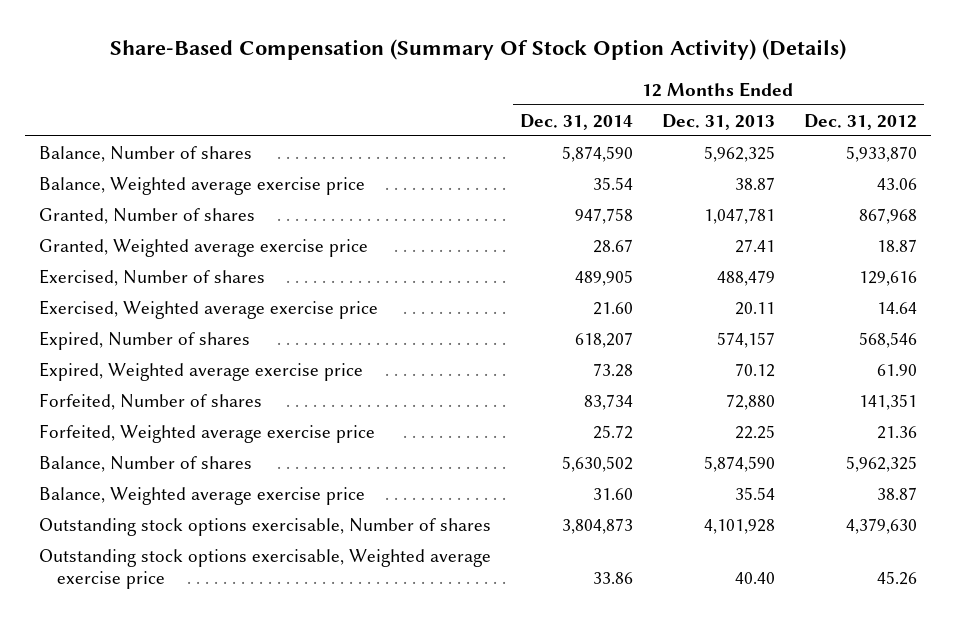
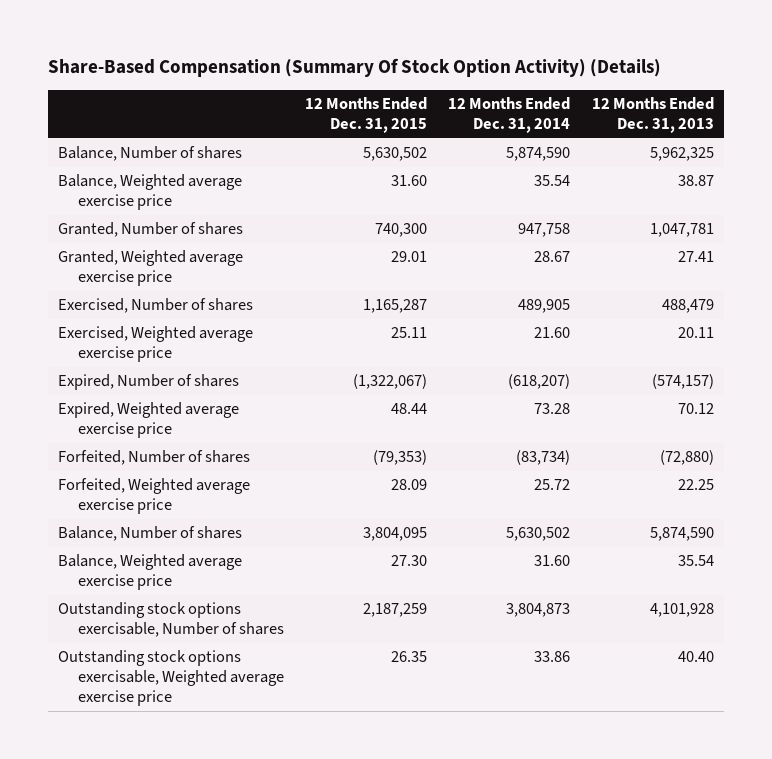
[803,113,917,130] Dec. 31, 2012 -> none
none -> [305,97,428,134] 12 Months Ended Dec. 31, 2015
[575,331,634,348] 618,207 -> [508,374,571,390] (618,207)
[716,331,775,348] 574,157 -> [651,374,714,390] (574,157)
[584,393,634,410] 83,734 -> [516,450,571,466] (83,734)
[725,393,775,410] 72,880 -> [659,450,714,466] (72,880)

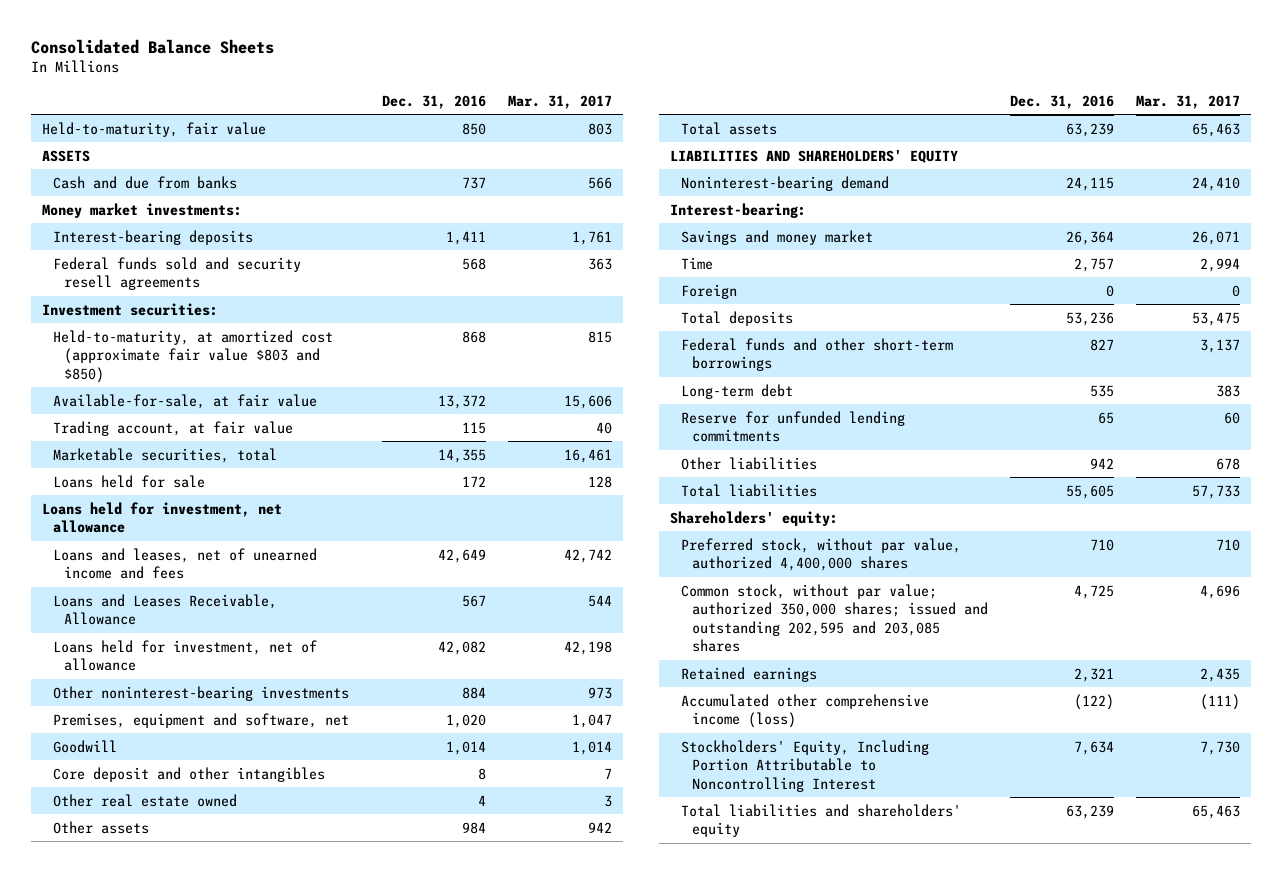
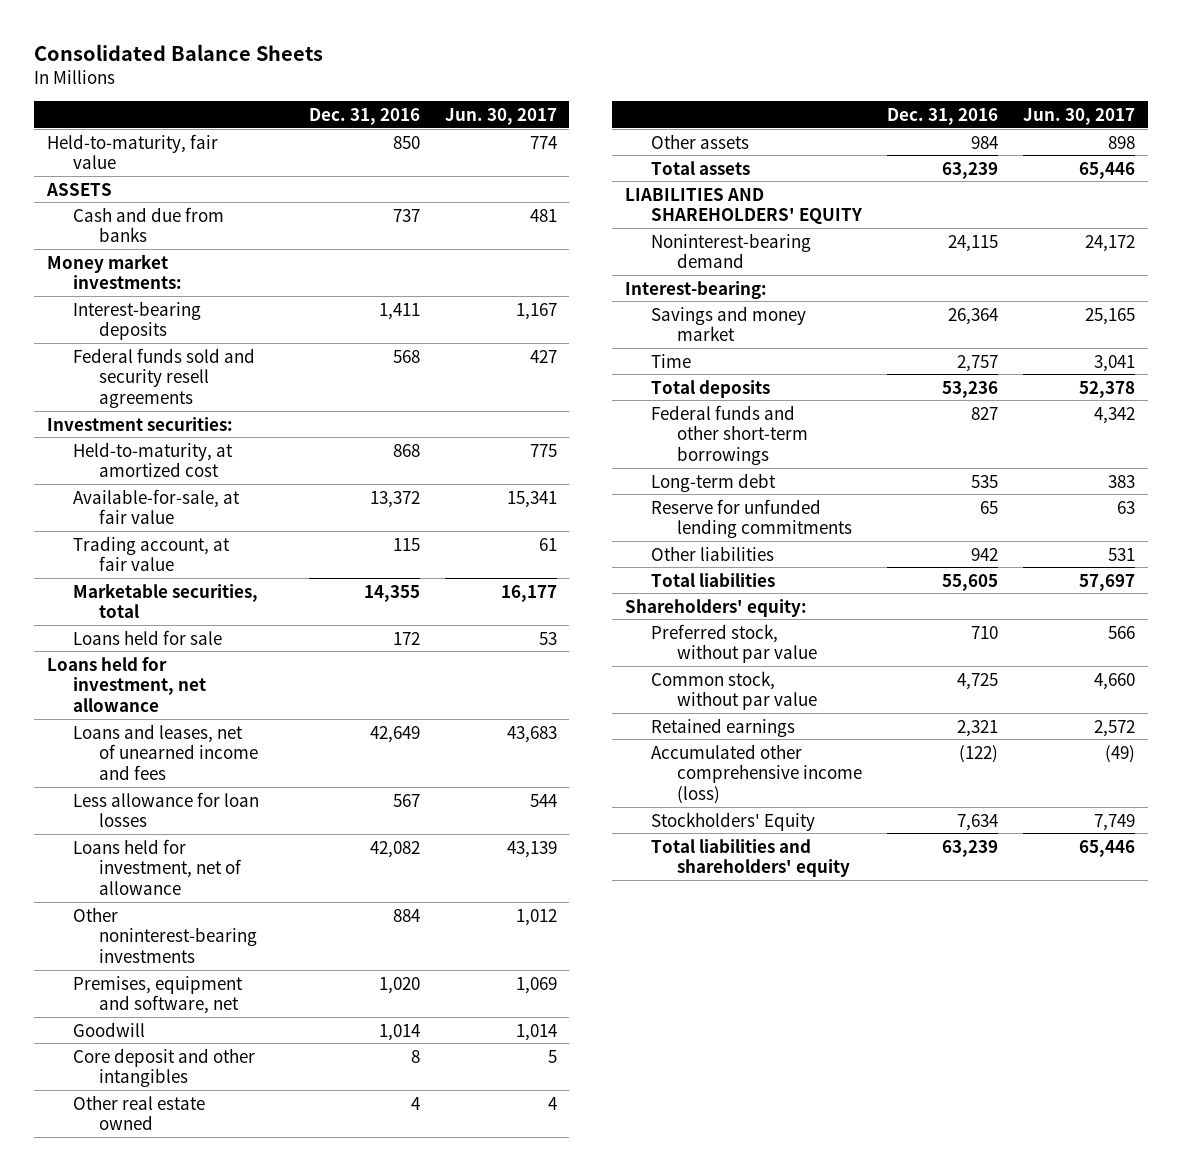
[507,94,612,109] Mar. 31, 2017 -> none
none -> [444,107,557,125] Jun. 30, 2017
[52,329,333,383] Held-to-maturity, at amortized cost (approximate fair value $803 and $850) -> [72,441,233,478] Held-to-maturity, at amortized cost
[52,593,277,626] Loans and Leases Receivable, Allowance -> [72,791,259,828] Less allowance for loan losses
[681,283,738,299] Foreign -> none
[681,537,962,572] Preferred stock, without par value, authorized 4,400,000 shares -> [651,623,818,664] Preferred stock, without par value
[681,583,989,653] Common stock, without par value; authorized 350,000 shares; issued and outstanding 202,595 and 203,085 shares -> [651,670,818,711] Common stock, without par value
[681,739,930,792] Stockholders' Equity, Including Portion Attributable to Noncontrolling Interest -> [651,811,816,831] Stockholders' Equity

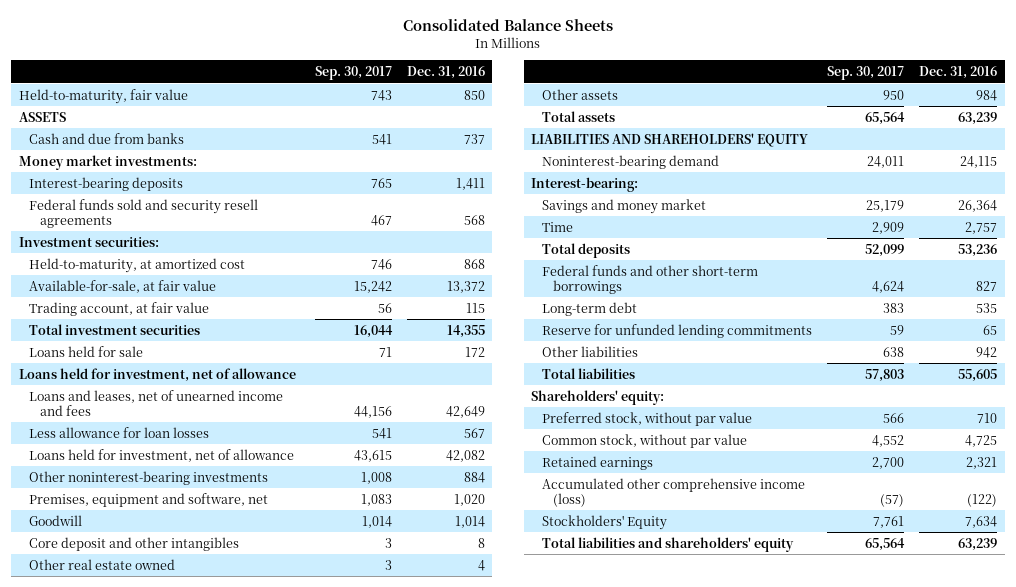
[444,107,557,125] Jun. 30, 2017 -> none
none -> [314,65,392,80] Sep. 30, 2017
[72,582,258,619] Marketable securities, total -> [29,323,201,335] Total investment securities
[46,656,206,713] Loans held for investment, net allowance -> [18,367,296,382] Loans held for investment, net of allowance

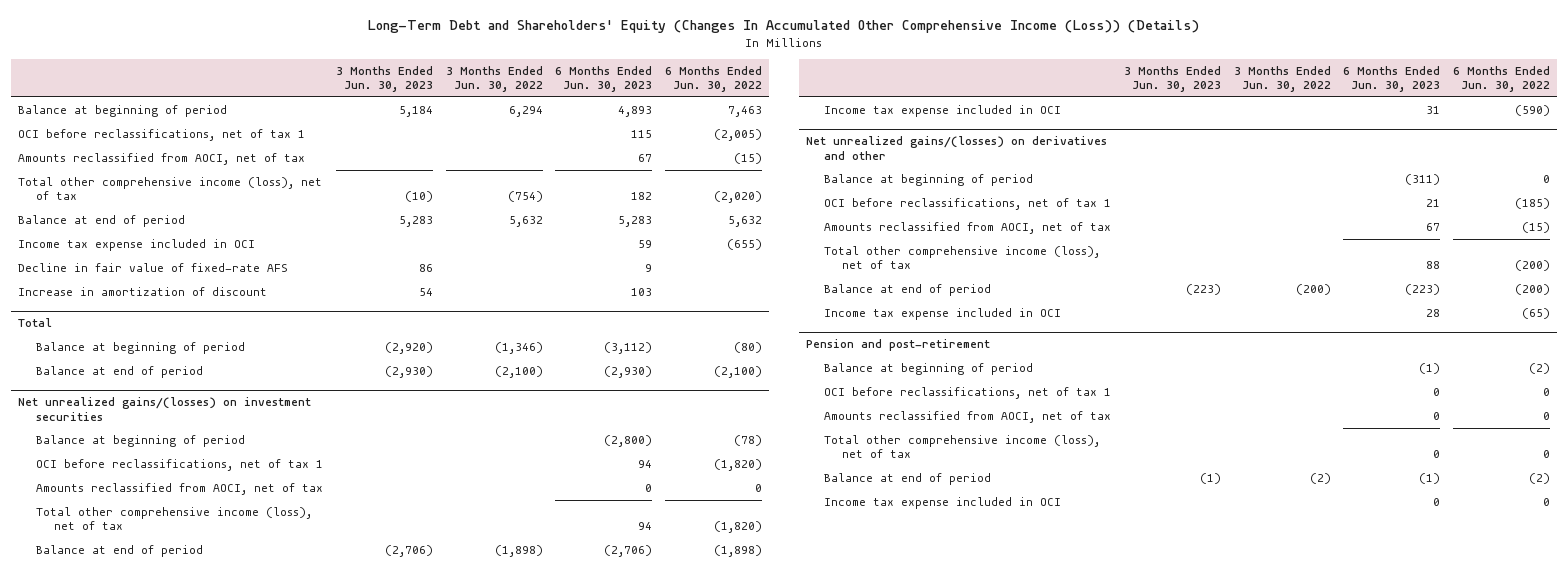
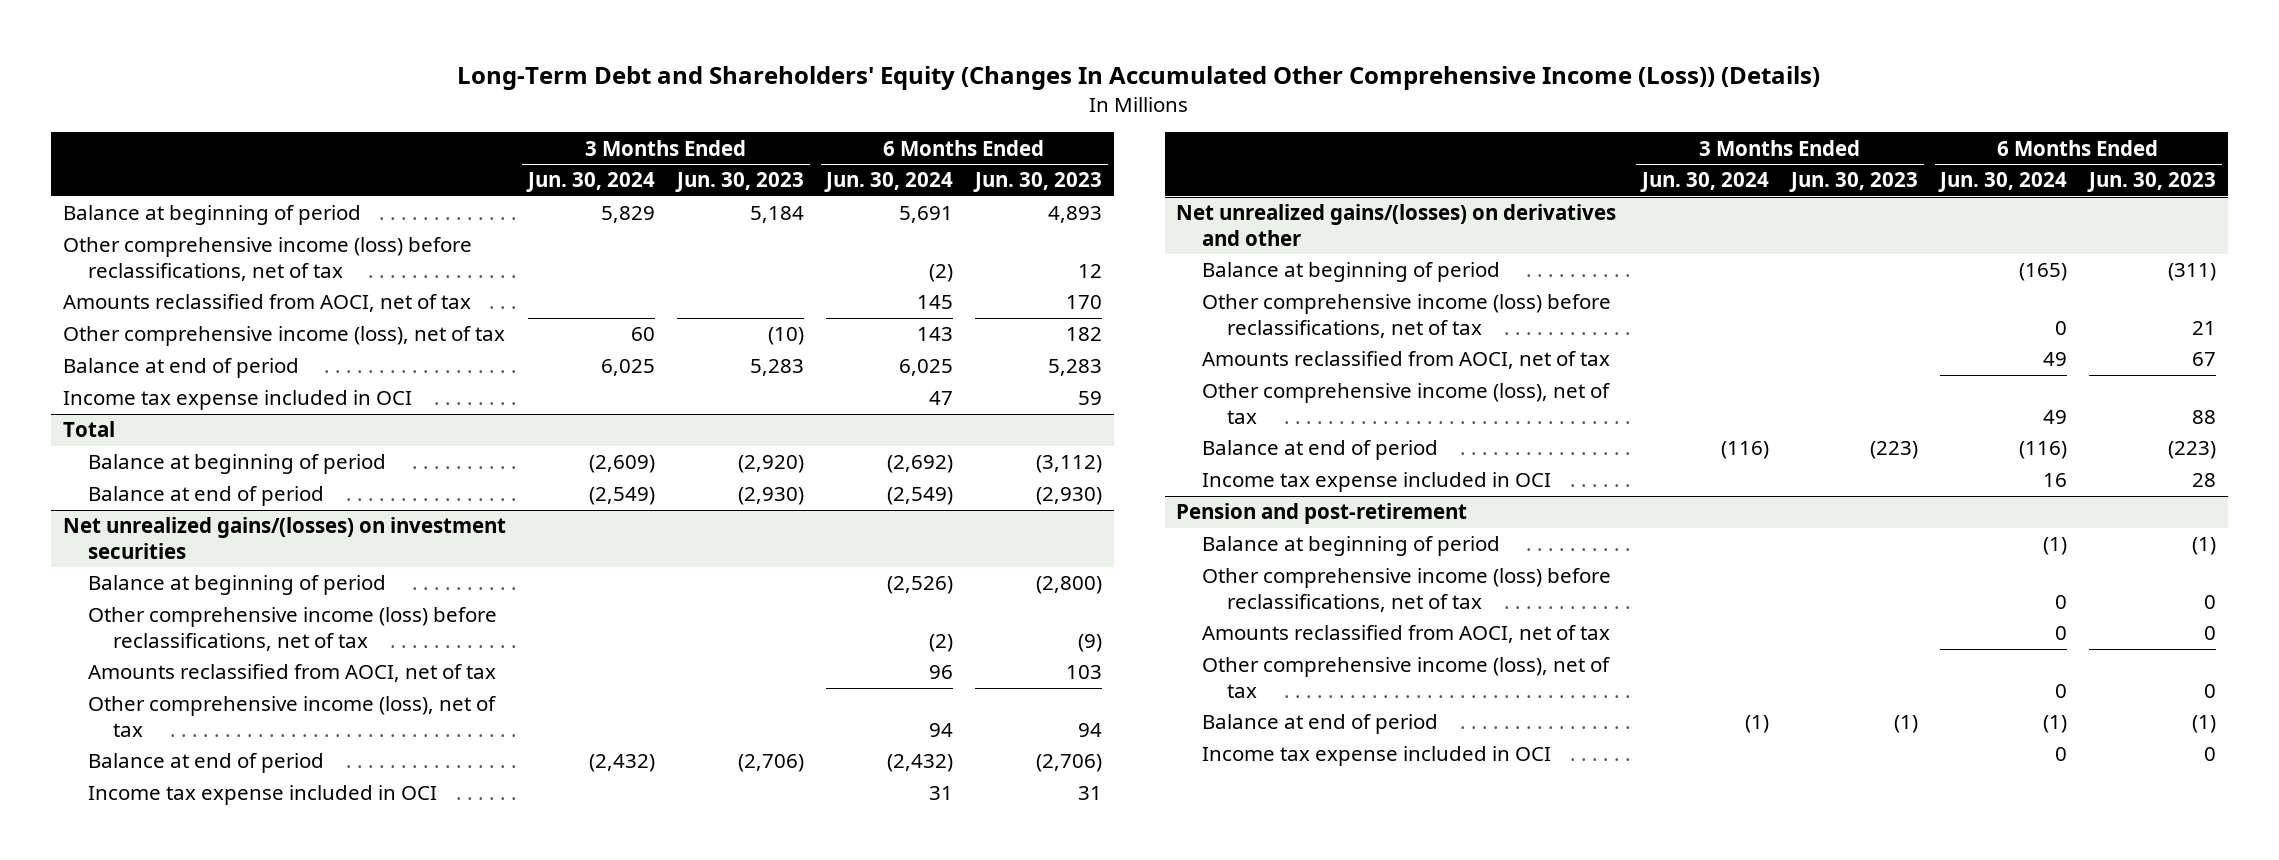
[445,65,543,93] 3 Months Ended Jun. 30, 2022 -> none
[665,65,763,93] 6 Months Ended Jun. 30, 2022 -> none
none -> [525,172,655,193] Jun. 30, 2024
none -> [824,172,954,193] Jun. 30, 2024
[17,129,305,142] OCI before reclassifications, net of tax 1 -> [62,237,472,281] Other comprehensive income (loss) before reclassifications, net of tax
[631,130,653,139] 115 -> [1078,263,1103,278] 12
[638,154,653,163] 67 -> [1066,295,1103,310] 170
[17,177,322,201] Total other comprehensive income (loss), net of tax -> [62,326,505,347] Other comprehensive income (loss), net of tax
[17,263,288,273] Decline in fair value of fixed-rate AFS -> none
[17,287,267,297] Increase in amortization of discount -> none
[35,459,323,472] OCI before reclassifications, net of tax 1 -> [87,607,497,651] Other comprehensive income (loss) before reclassifications, net of tax
[638,460,653,469] 94 -> [1078,633,1103,652] (9)
[645,484,653,493] 0 -> [1066,665,1103,680] 103
[35,507,312,531] Total other comprehensive income (loss), net of tax -> [87,696,496,737] Other comprehensive income (loss), net of tax
[823,198,1111,211] OCI before reclassifications, net of tax 1 -> [1201,294,1611,338] Other comprehensive income (loss) before reclassifications, net of tax
[823,246,1100,270] Total other comprehensive income (loss), net of tax -> [1201,383,1610,424] Other comprehensive income (loss), net of tax
[823,387,1111,400] OCI before reclassifications, net of tax 1 -> [1201,568,1611,612] Other comprehensive income (loss) before reclassifications, net of tax
[823,435,1100,459] Total other comprehensive income (loss), net of tax -> [1201,657,1610,698] Other comprehensive income (loss), net of tax

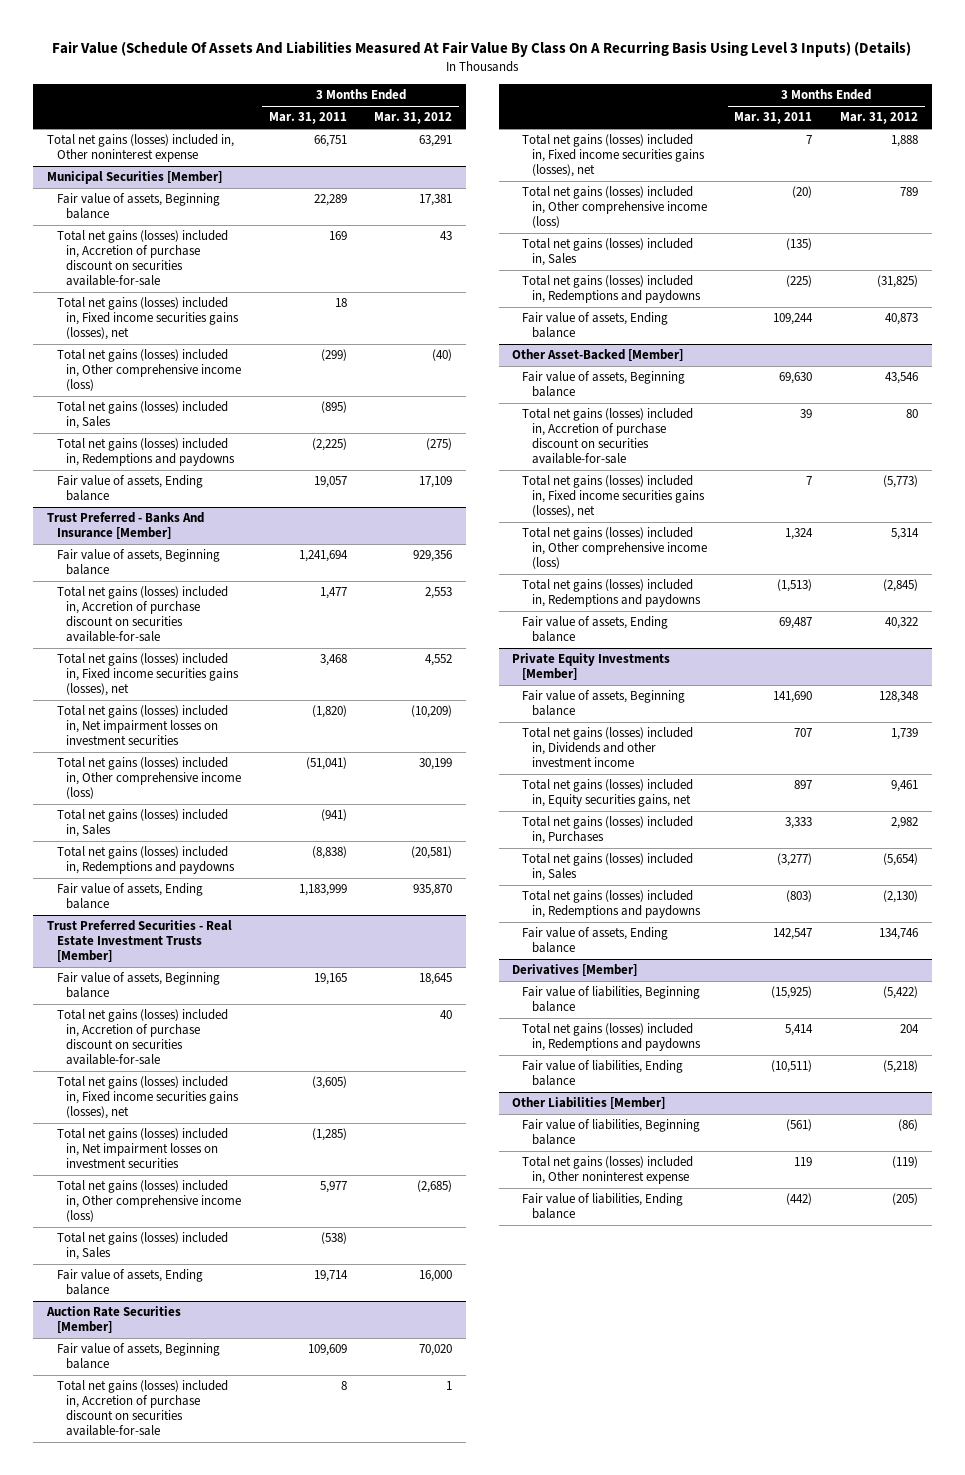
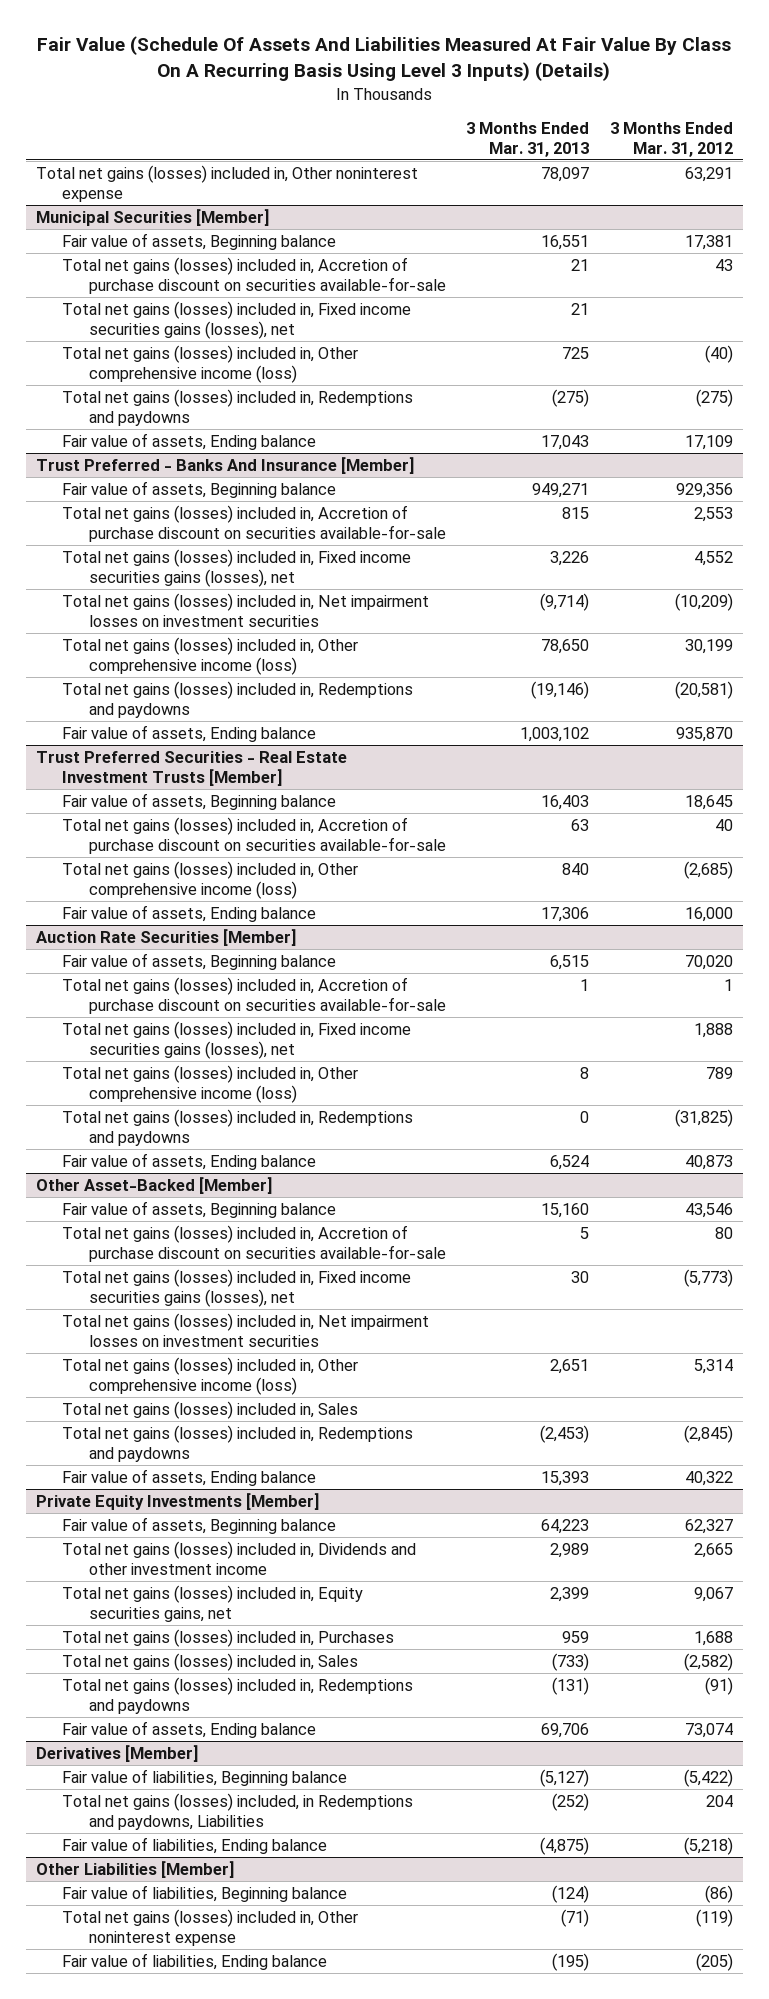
[268,112,347,125] Mar. 31, 2011 -> none
none -> [466,121,590,157] 3 Months Ended Mar. 31, 2013
[56,401,228,430] Total net gains (losses) included in, Sales -> none
[56,809,228,838] Total net gains (losses) included in, Sales -> none
[56,1076,240,1120] Total net gains (losses) included in, Fixed income securities gains (losses), net -> none
[56,1128,228,1169] Total net gains (losses) included in, Net impairment losses on investment securities -> none
[56,1232,228,1261] Total net gains (losses) included in, Sales -> none
[522,238,694,267] Total net gains (losses) included in, Sales -> none
none -> [62,1312,430,1347] Total net gains (losses) included in, Net impairment losses on investment securities
none -> [62,1400,359,1419] Total net gains (losses) included in, Sales
[878,691,918,704] 128,348 -> [684,1518,733,1534] 62,327
[890,728,918,741] 1,739 -> [693,1542,733,1558] 2,665
[890,780,918,793] 9,461 -> [693,1586,733,1602] 9,067
[890,817,918,830] 2,982 -> [693,1630,733,1646] 1,688
[882,853,918,867] (5,654) -> [683,1652,733,1671] (2,582)
[882,890,918,904] (2,130) -> [704,1676,733,1695] (91)
[878,928,918,941] 134,746 -> [684,1722,733,1738] 73,074
[522,1023,702,1052] Total net gains (losses) included in, Redemptions and paydowns -> [62,1792,414,1830] Total net gains (losses) included, in Redemptions and paydowns, Liabilities

